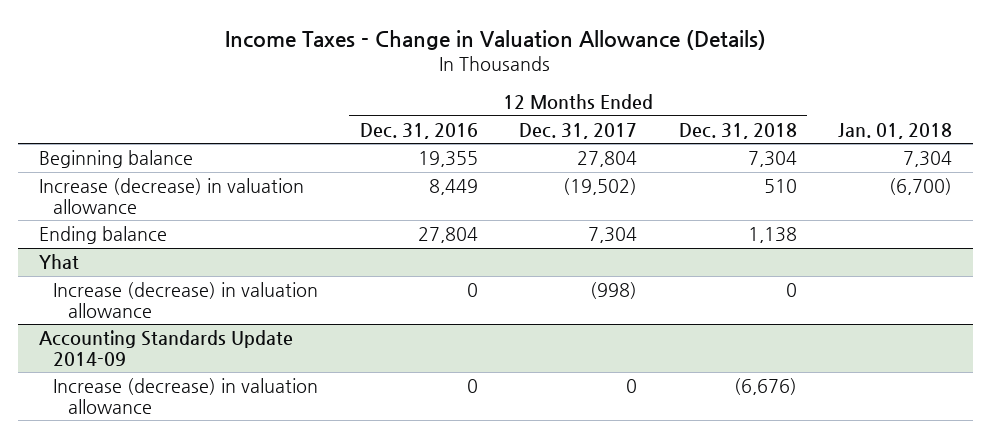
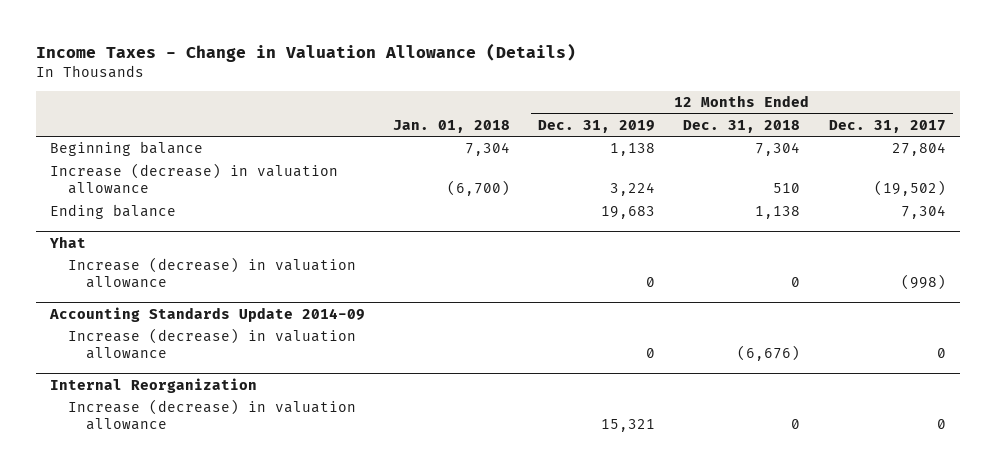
[359,122,478,139] Dec. 31, 2016 -> none
none -> [538,119,656,133] Dec. 31, 2019
none -> [49,377,257,393] Internal Reorganization
none -> [68,399,357,431] Increase (decrease) in valuation allowance

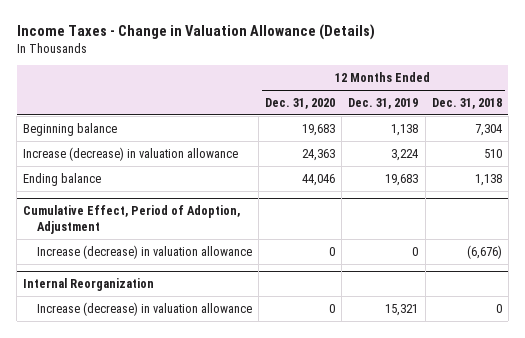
[393,119,511,133] Jan. 01, 2018 -> none
[828,119,946,133] Dec. 31, 2017 -> none
none -> [265,97,336,109] Dec. 31, 2020
[48,235,86,248] Yhat -> none
[68,257,357,289] Increase (decrease) in valuation allowance -> none
[48,306,365,322] Accounting Standards Update 2014-09 -> none
none -> [23,205,241,234] Cumulative Effect, Period of Adoption, Adjustment

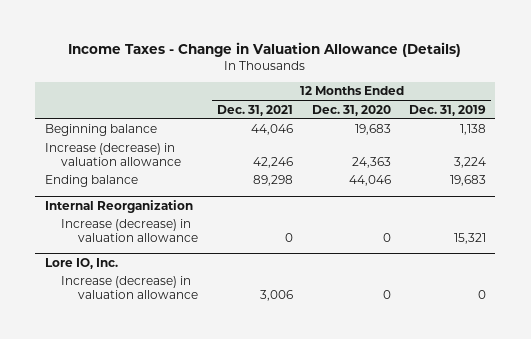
[431,97,502,109] Dec. 31, 2018 -> none
none -> [216,104,293,116] Dec. 31, 2021
[23,205,241,234] Cumulative Effect, Period of Adoption, Adjustment -> none
[36,244,252,259] Increase (decrease) in valuation allowance -> none
none -> [44,258,118,270] Lore IO, Inc.
none -> [61,276,199,300] Increase (decrease) in valuation allowance

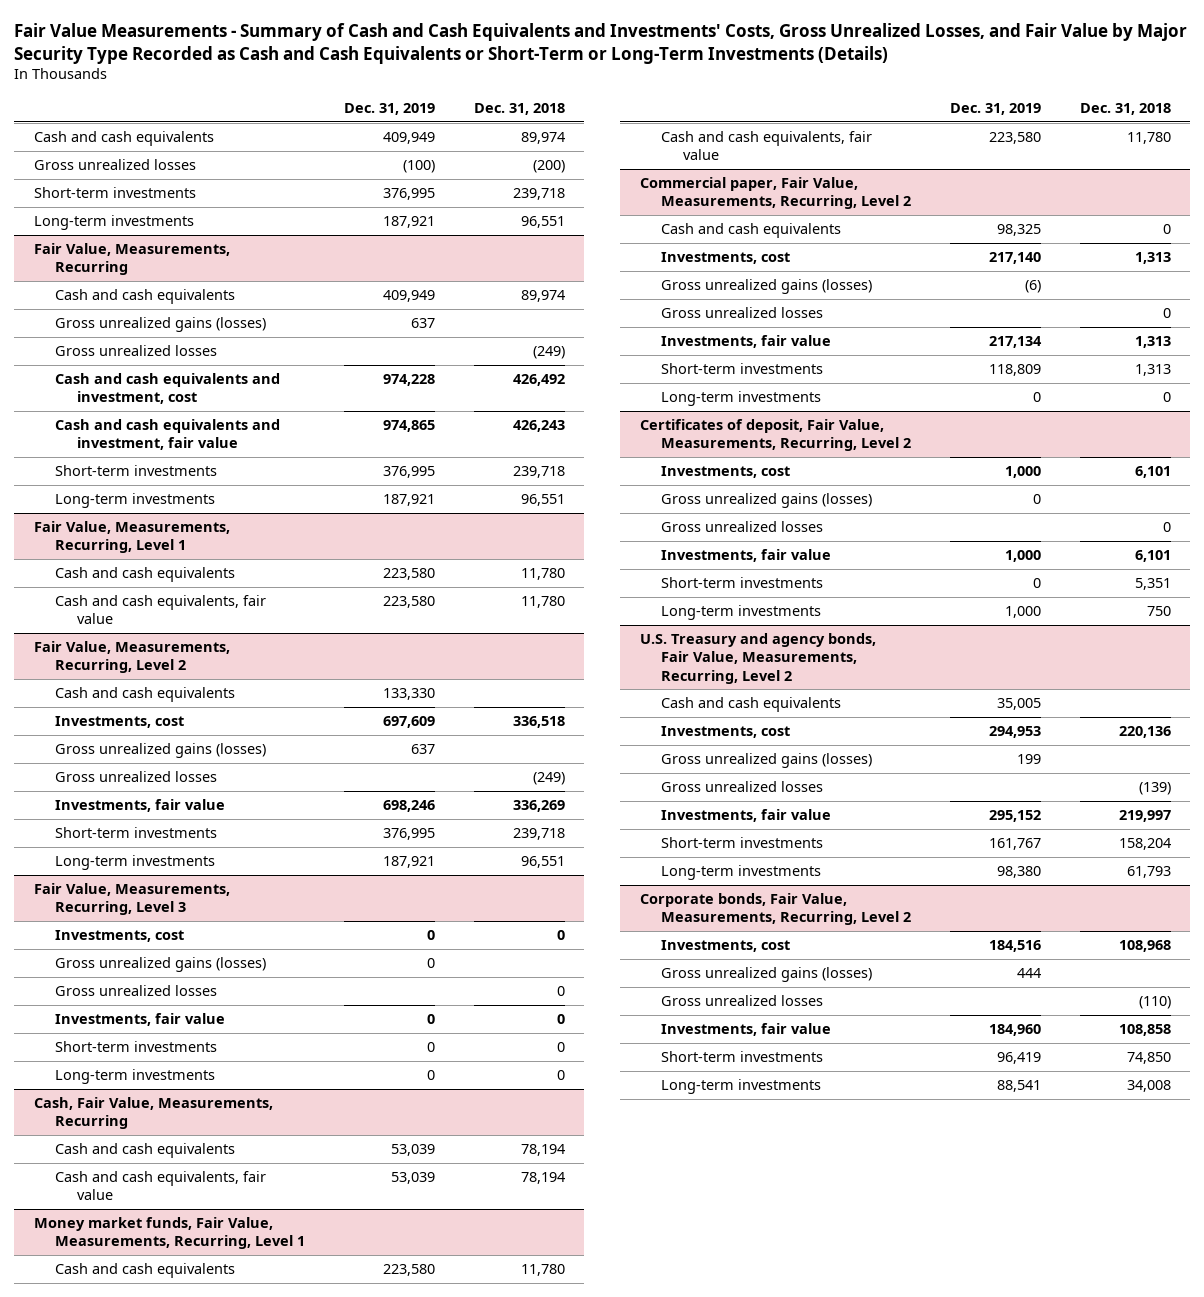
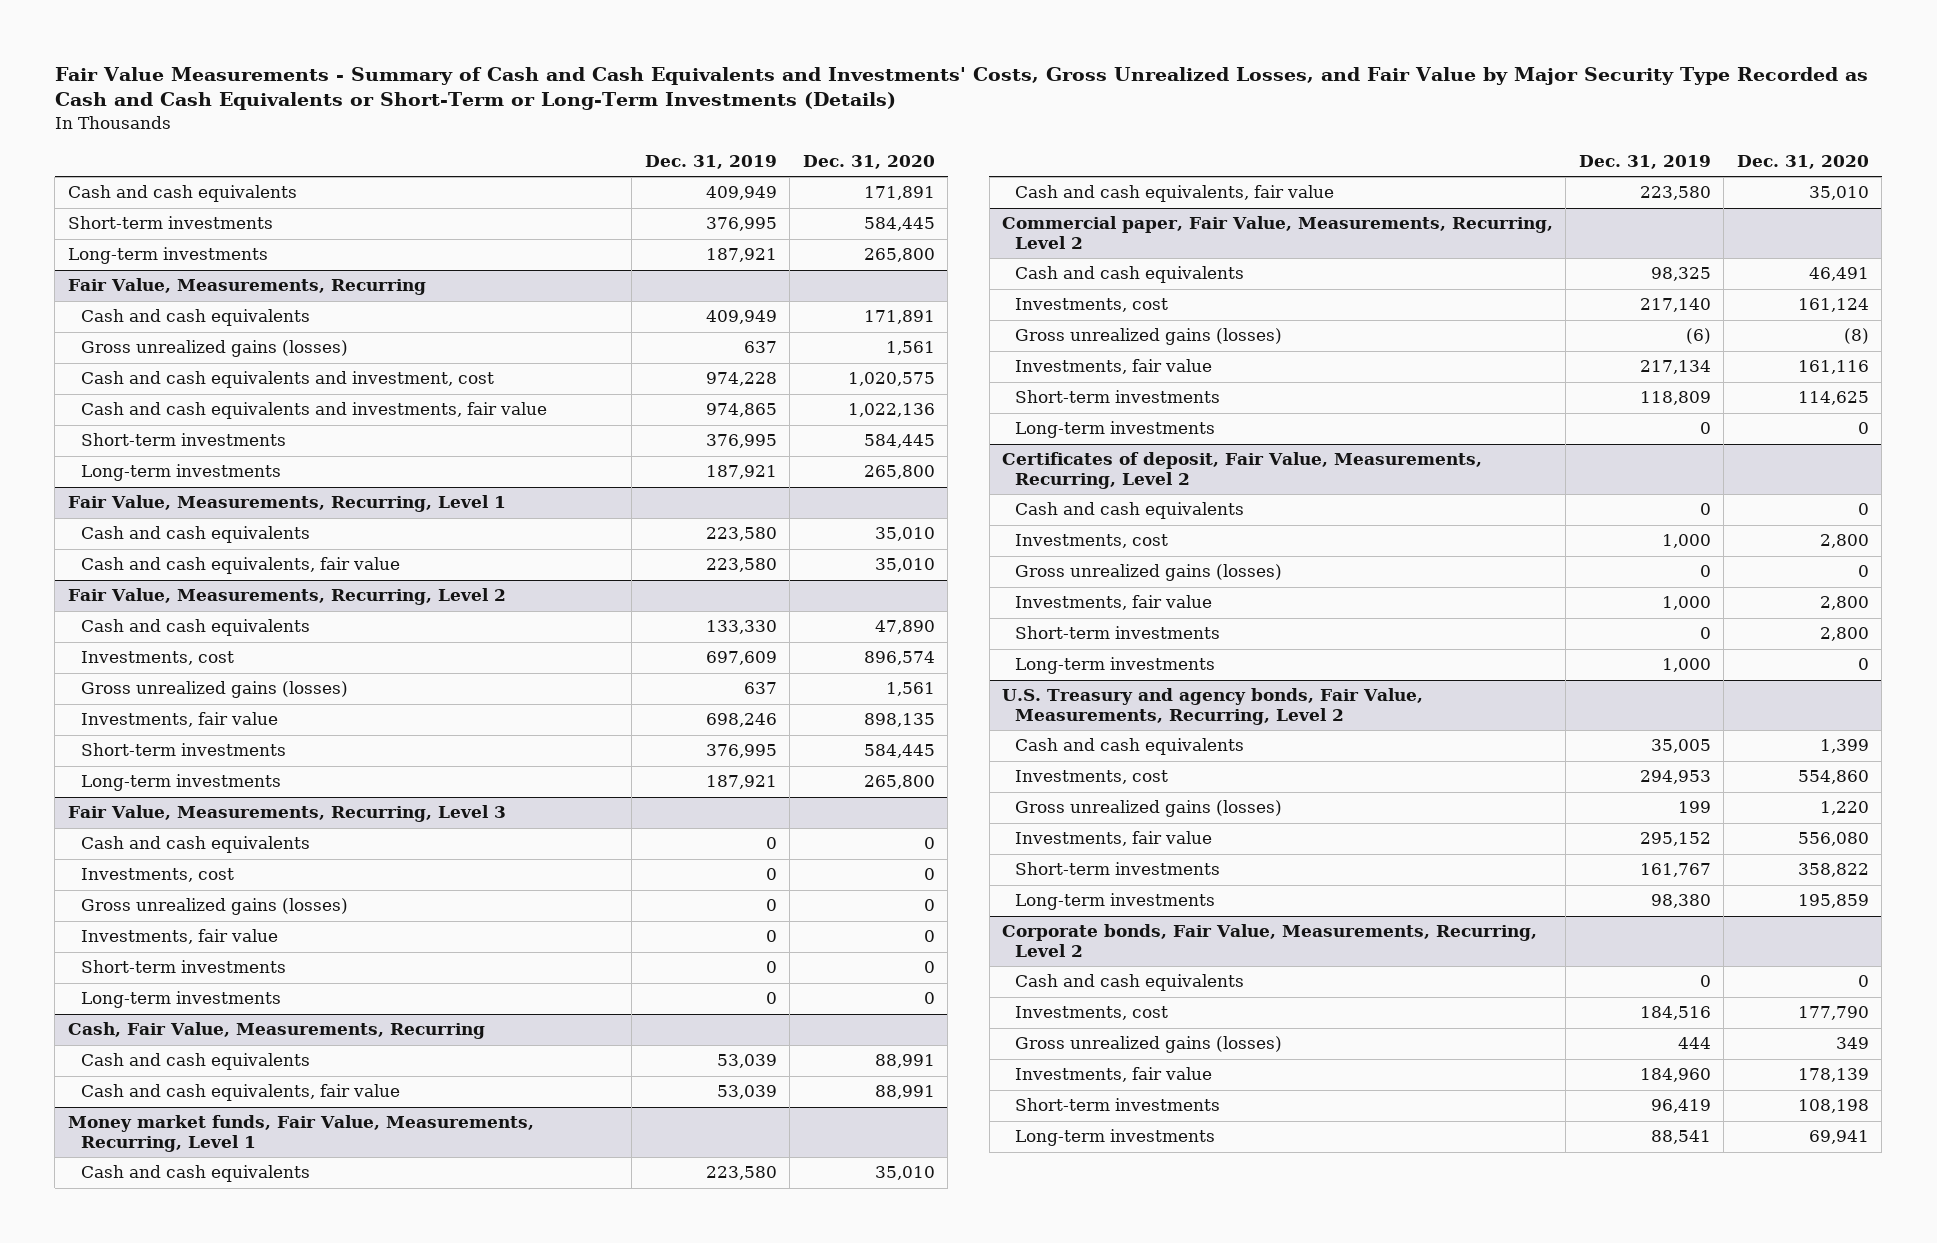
[473,103,565,116] Dec. 31, 2018 -> none
none -> [802,154,935,169] Dec. 31, 2020
[33,159,196,171] Gross unrealized losses -> none
[55,345,218,357] Gross unrealized losses -> none
[55,419,281,451] Cash and cash equivalents and investment, fair value -> [81,402,548,420] Cash and cash equivalents and investments, fair value
[55,771,218,783] Gross unrealized losses -> none
none -> [81,836,311,854] Cash and cash equivalents
[55,985,218,997] Gross unrealized losses -> none
[661,307,824,319] Gross unrealized losses -> none
none -> [1015,502,1245,520] Cash and cash equivalents
[661,521,824,533] Gross unrealized losses -> none
[661,781,824,793] Gross unrealized losses -> none
none -> [1015,974,1245,992] Cash and cash equivalents
[661,995,824,1007] Gross unrealized losses -> none

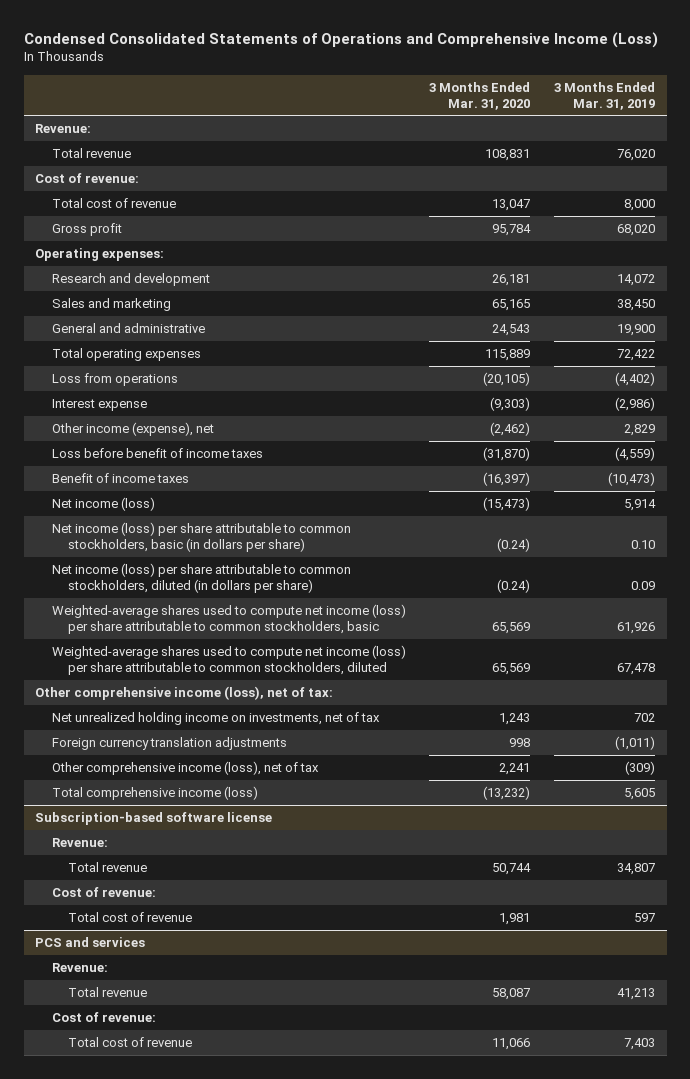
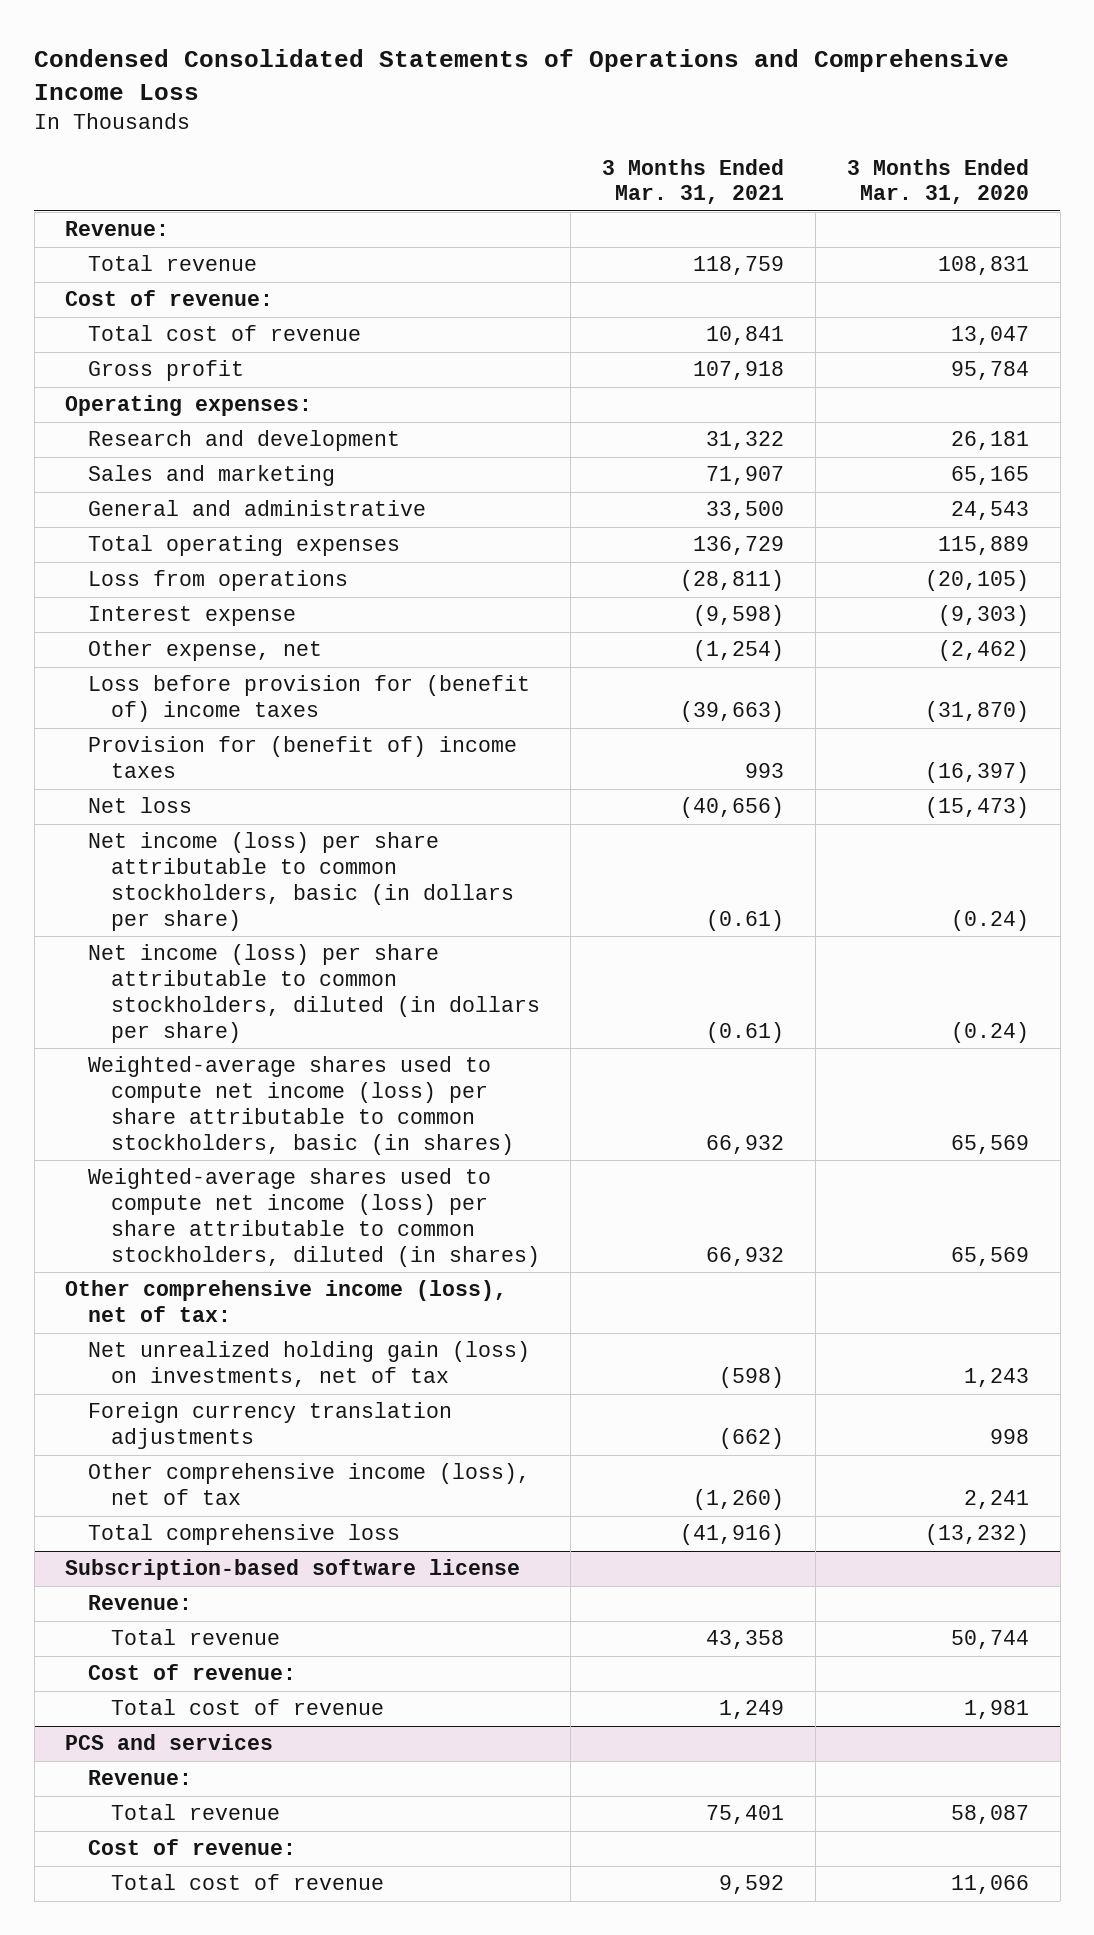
[23,31,658,48] Condensed Consolidated Statements of Operations and Comprehensive Income (Loss) -> [34,49,1010,101] Condensed Consolidated Statements of Operations and Comprehensive Income Loss
[553,81,655,110] 3 Months Ended Mar. 31, 2019 -> none
none -> [602,158,785,205] 3 Months Ended Mar. 31, 2021
[51,422,214,437] Other income (expense), net -> [87,640,322,662] Other expense, net
[51,448,263,459] Loss before benefit of income taxes -> [87,675,530,723] Loss before provision for (benefit of) income taxes
[51,473,189,484] Benefit of income taxes -> [87,736,517,779] Provision for (benefit of) income taxes
[51,497,155,512] Net income (loss) -> [87,797,192,814] Net loss
[51,604,406,635] Weighted-average shares used to compute net income (loss) per share attributable to common stockholders, basic -> [87,1056,514,1155] Weighted-average shares used to compute net income (loss) per share attributable to common stockholders, basic (in shares)
[51,645,406,676] Weighted-average shares used to compute net income (loss) per share attributable to common stockholders, diluted -> [87,1168,540,1267] Weighted-average shares used to compute net income (loss) per share attributable to common stockholders, diluted (in shares)
[51,712,380,726] Net unrealized holding income on investments, net of tax -> [87,1341,530,1388] Net unrealized holding gain (loss) on investments, net of tax
[51,786,258,801] Total comprehensive income (loss) -> [87,1524,400,1546] Total comprehensive loss

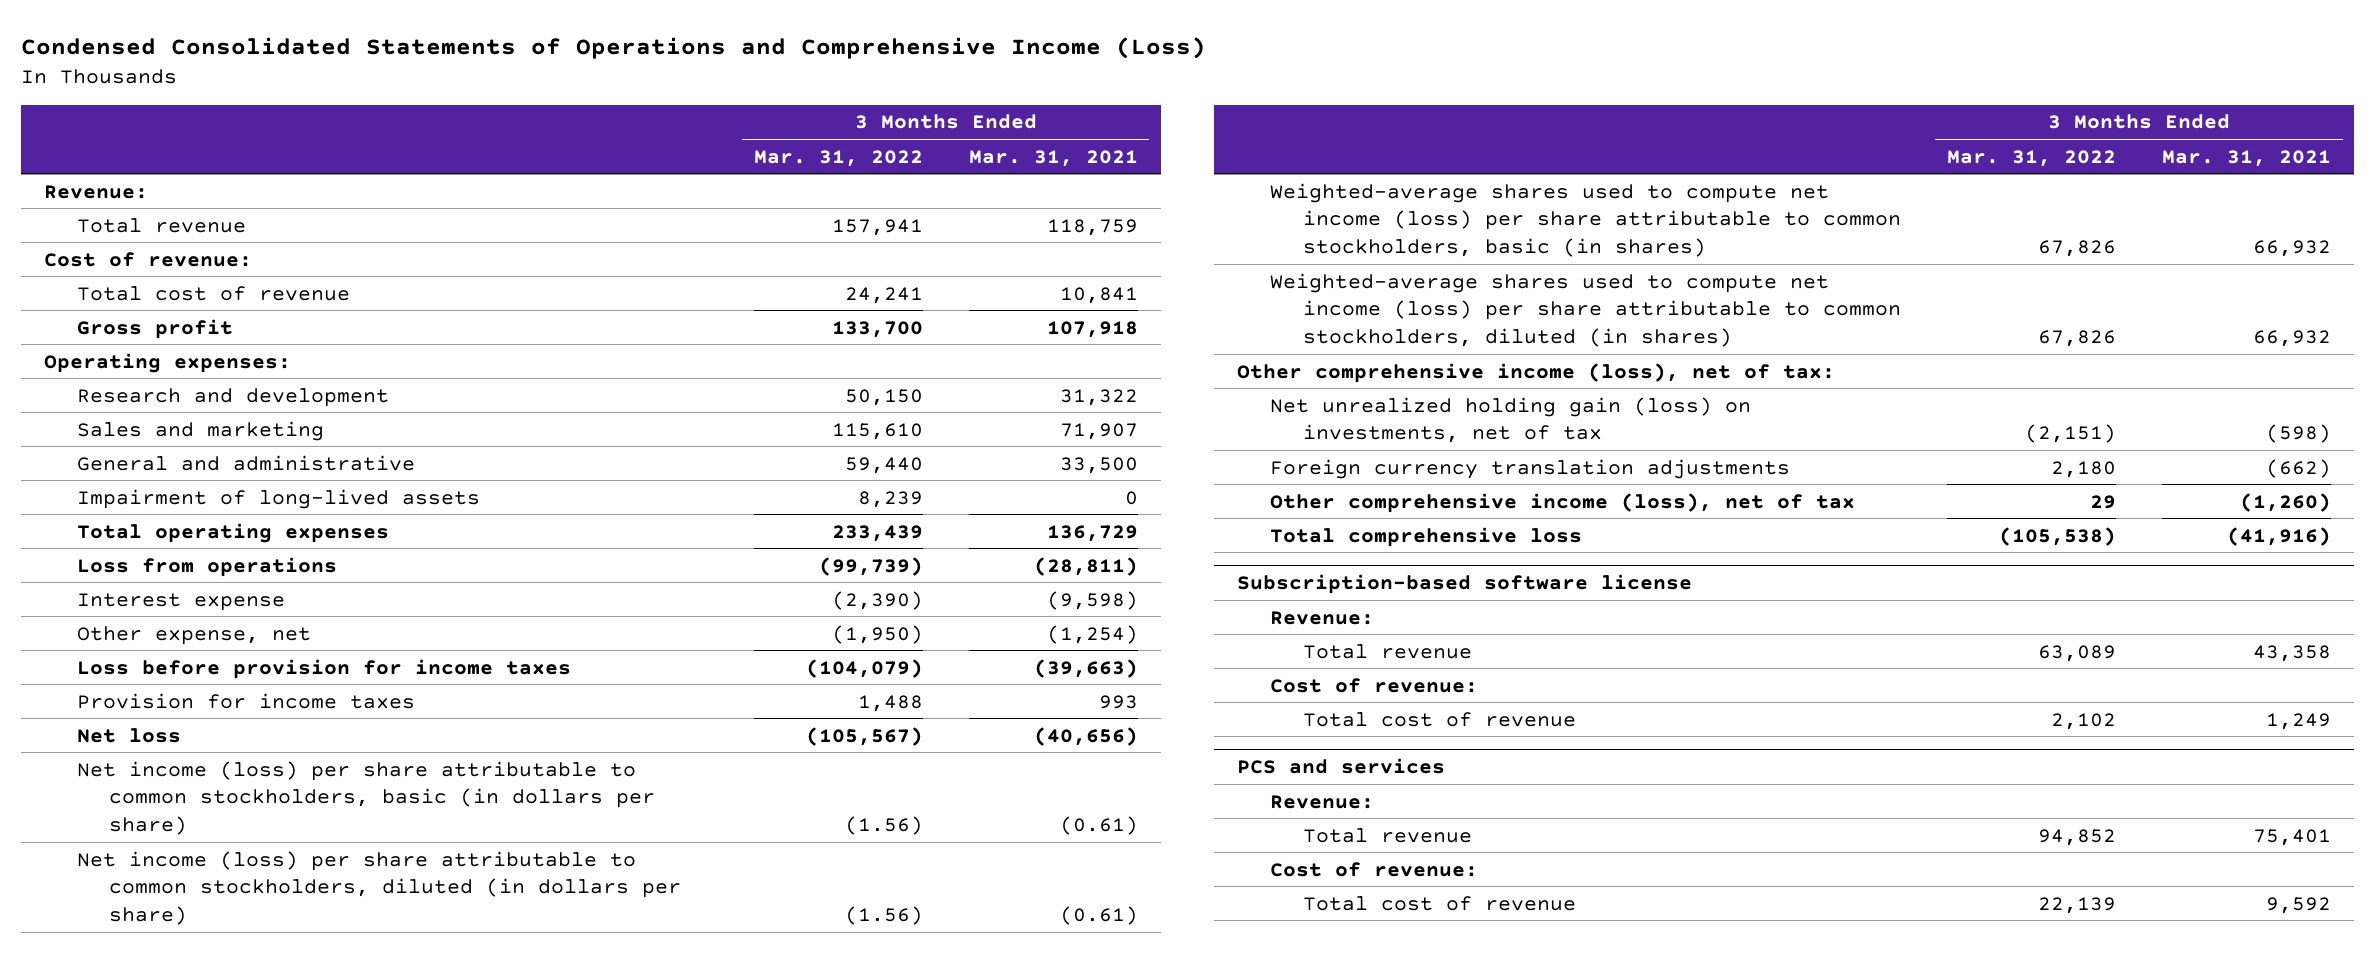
[34,49,1010,101] Condensed Consolidated Statements of Operations and Comprehensive Income Loss -> [21,37,1207,60] Condensed Consolidated Statements of Operations and Comprehensive Income (Loss)
[846,158,1029,205] 3 Months Ended Mar. 31, 2020 -> none
none -> [753,149,923,167] Mar. 31, 2022
none -> [76,488,480,509] Impairment of long-lived assets
[87,675,530,723] Loss before provision for (benefit of) income taxes -> [76,658,571,679] Loss before provision for income taxes
[87,736,517,779] Provision for (benefit of) income taxes -> [76,692,415,709] Provision for income taxes

